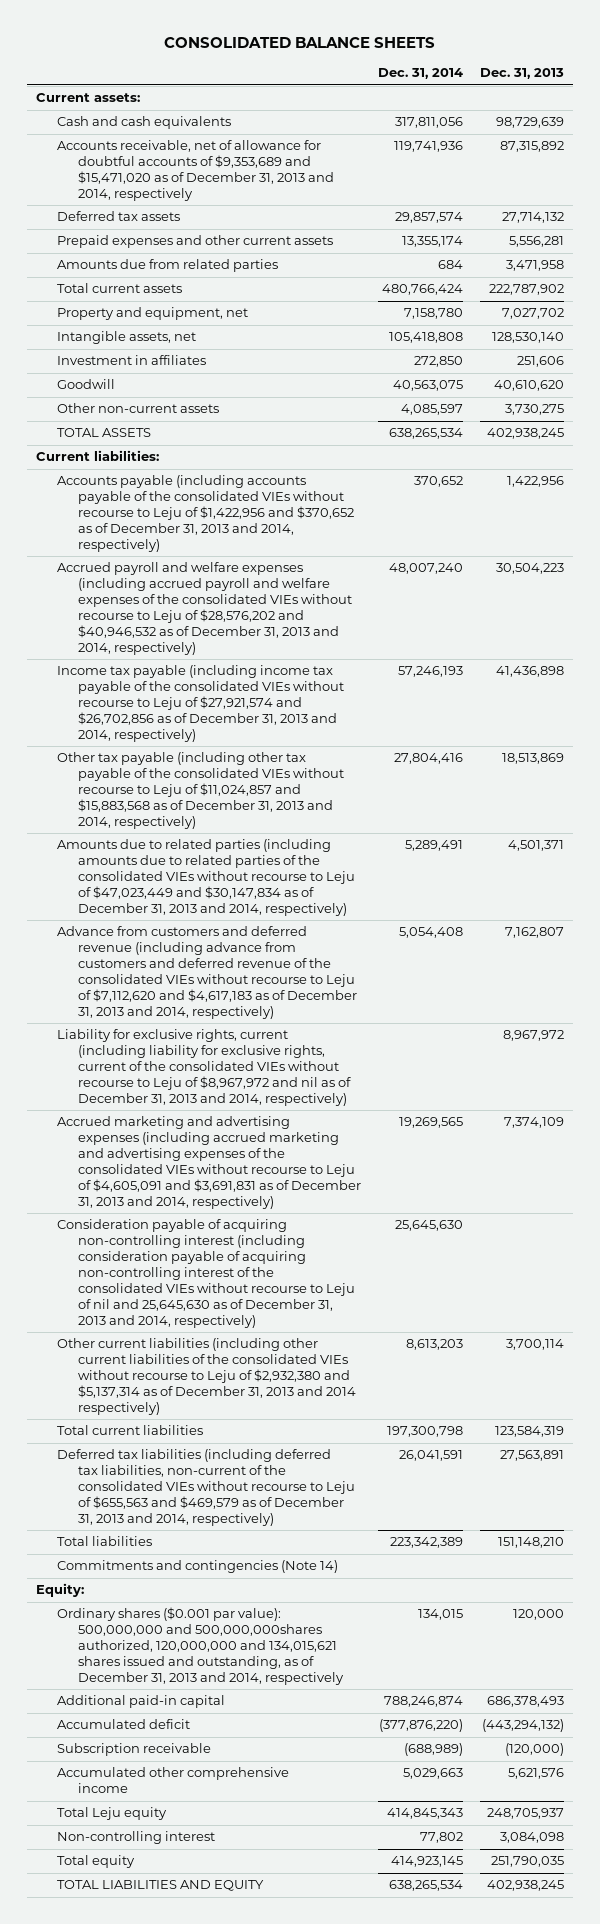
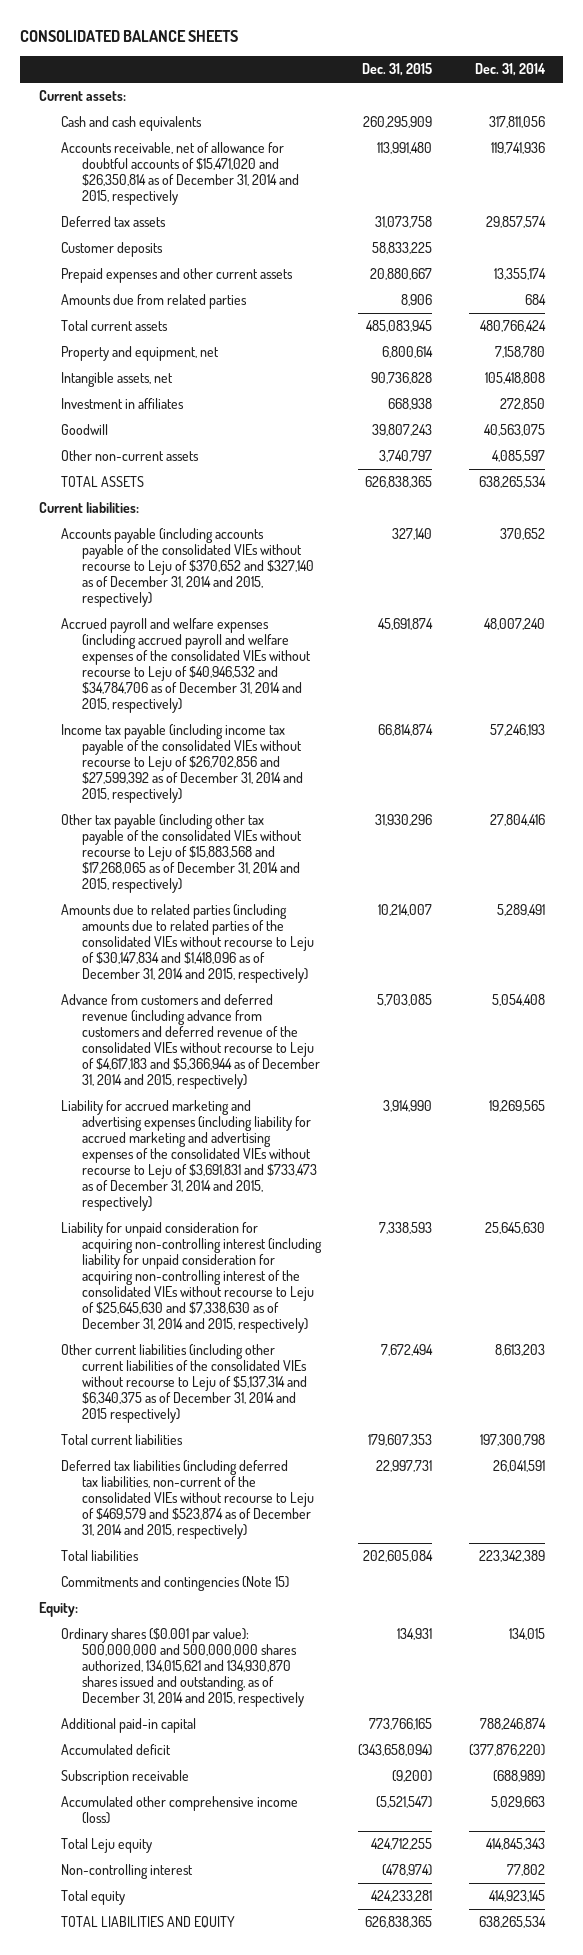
[480,68,565,80] Dec. 31, 2013 -> none
none -> [361,63,432,77] Dec. 31, 2015
[56,140,334,202] Accounts receivable, net of allowance for doubtful accounts of $9,353,689 and $15,471,020 as of December 31, 2013 and 2014, respectively -> [60,142,300,206] Accounts receivable, net of allowance for doubtful accounts of $15,471,020 and $26,350,814 as of December 31, 2014 and 2015, respectively
none -> [60,242,163,258] Customer deposits
[56,1029,351,1106] Liability for exclusive rights, current (including liability for exclusive rights, current of the consolidated VIEs without recourse to Leju of $8,967,972 and nil as of December 31, 2013 and 2014, respectively) -> none
[56,475,354,552] Accounts payable (including accounts payable of the consolidated VIEs without recourse to Leju of $1,422,956 and $370,652 as of December 31, 2013 and 2014, respectively) -> [60,528,315,608] Accounts payable (including accounts payable of the consolidated VIEs without recourse to Leju of $370,652 and $327,140 as of December 31, 2014 and 2015, respectively)
[56,562,352,655] Accrued payroll and welfare expenses (including accrued payroll and welfare expenses of the consolidated VIEs without recourse to Leju of $28,576,202 and $40,946,532 as of December 31, 2013 and 2014, respectively) -> [60,618,312,714] Accrued payroll and welfare expenses (including accrued payroll and welfare expenses of the consolidated VIEs without recourse to Leju of $40,946,532 and $34,784,706 as of December 31, 2014 and 2015, respectively)
[56,665,344,742] Income tax payable (including income tax payable of the consolidated VIEs without recourse to Leju of $27,921,574 and $26,702,856 as of December 31, 2013 and 2014, respectively) -> [60,724,304,804] Income tax payable (including income tax payable of the consolidated VIEs without recourse to Leju of $26,702,856 and $27,599,392 as of December 31, 2014 and 2015, respectively)
[56,752,344,829] Other tax payable (including other tax payable of the consolidated VIEs without recourse to Leju of $11,024,857 and $15,883,568 as of December 31, 2013 and 2014, respectively) -> [60,814,303,894] Other tax payable (including other tax payable of the consolidated VIEs without recourse to Leju of $15,883,568 and $17,268,065 as of December 31, 2014 and 2015, respectively)
[56,839,355,916] Amounts due to related parties (including amounts due to related parties of the consolidated VIEs without recourse to Leju of $47,023,449 and $30,147,834 as of December 31, 2013 and 2014, respectively) -> [60,904,315,984] Amounts due to related parties (including amounts due to related parties of the consolidated VIEs without recourse to Leju of $30,147,834 and $1,418,096 as of December 31, 2014 and 2015, respectively)
[56,926,357,1019] Advance from customers and deferred revenue (including advance from customers and deferred revenue of the consolidated VIEs without recourse to Leju of $7,112,620 and $4,617,183 as of December 31, 2013 and 2014, respectively) -> [60,994,321,1090] Advance from customers and deferred revenue (including advance from customers and deferred revenue of the consolidated VIEs without recourse to Leju of $4,617,183 and $5,366,944 as of December 31, 2014 and 2015, respectively)
[56,1116,361,1209] Accrued marketing and advertising expenses (including accrued marketing and advertising expenses of the consolidated VIEs without recourse to Leju of $4,605,091 and $3,691,831 as of December 31, 2013 and 2014, respectively) -> [60,1100,318,1212] Liability for accrued marketing and advertising expenses (including liability for accrued marketing and advertising expenses of the consolidated VIEs without recourse to Leju of $3,691,831 and $733,473 as of December 31, 2014 and 2015, respectively)
[56,1219,355,1328] Consideration payable of acquiring non-controlling interest (including consideration payable of acquiring non-controlling interest of the consolidated VIEs without recourse to Leju of nil and 25,645,630 as of December 31, 2013 and 2014, respectively) -> [60,1222,323,1334] Liability for unpaid consideration for acquiring non-controlling interest (including liability for unpaid consideration for acquiring non-controlling interest of the consolidated VIEs without recourse to Leju of $25,645,630 and $7,338,630 as of December 31, 2014 and 2015, respectively)
[56,1338,356,1415] Other current liabilities (including other current liabilities of the consolidated VIEs without recourse to Leju of $2,932,380 and $5,137,314 as of December 31, 2013 and 2014 respectively) -> [60,1344,308,1424] Other current liabilities (including other current liabilities of the consolidated VIEs without recourse to Leju of $5,137,314 and $6,340,375 as of December 31, 2014 and 2015 respectively)
[56,1449,355,1526] Deferred tax liabilities (including deferred tax liabilities, non-current of the consolidated VIEs without recourse to Leju of $655,563 and $469,579 as of December 31, 2013 and 2014, respectively) -> [60,1460,315,1540] Deferred tax liabilities (including deferred tax liabilities, non-current of the consolidated VIEs without recourse to Leju of $469,579 and $523,874 as of December 31, 2014 and 2015, respectively)
[56,1560,338,1574] Commitments and contingencies (Note 14) -> [60,1576,289,1592] Commitments and contingencies (Note 15)
[56,1607,344,1685] Ordinary shares ($0.001 par value): 500,000,000 and 500,000,000shares authorized, 120,000,000 and 134,015,621 shares issued and outstanding, as of December 31, 2013 and 2014, respectively -> [60,1628,305,1708] Ordinary shares ($0.001 par value): 500,000,000 and 500,000,000 shares authorized, 134,015,621 and 134,930,870 shares issued and outstanding, as of December 31, 2014 and 2015, respectively
[56,1767,289,1794] Accumulated other comprehensive income -> [60,1796,298,1825] Accumulated other comprehensive income (loss)

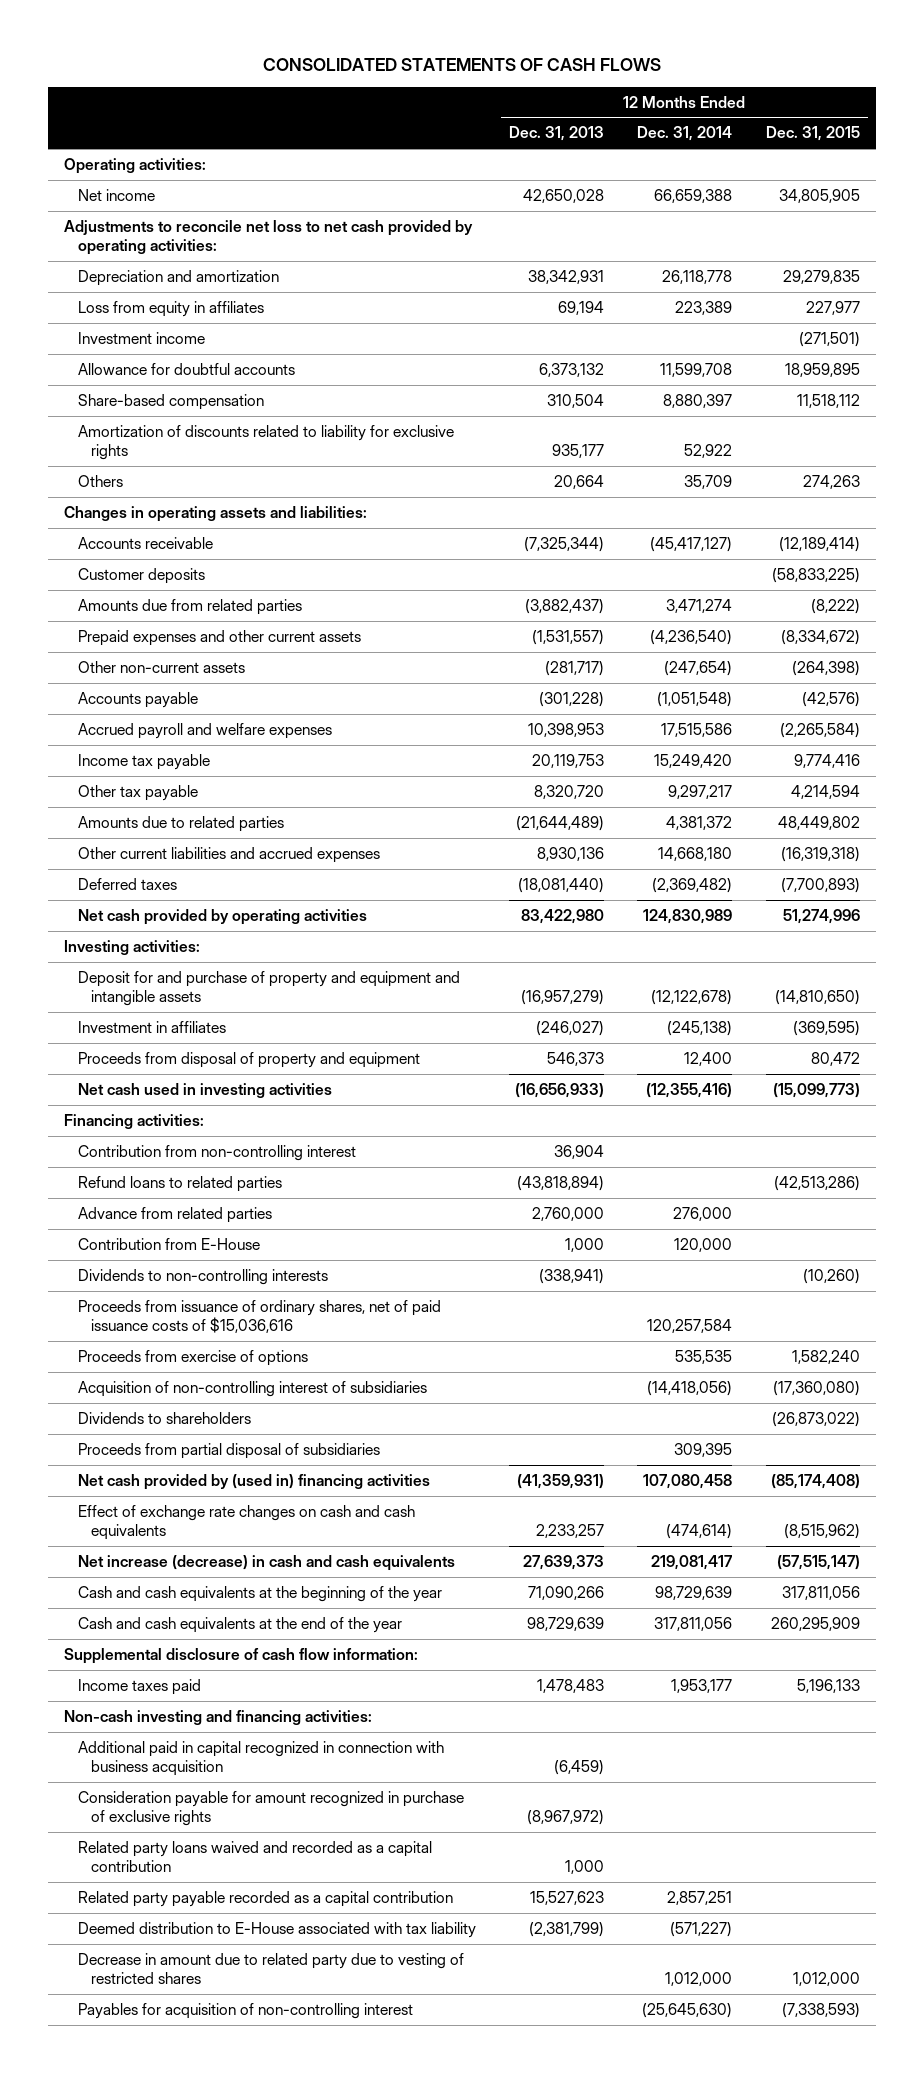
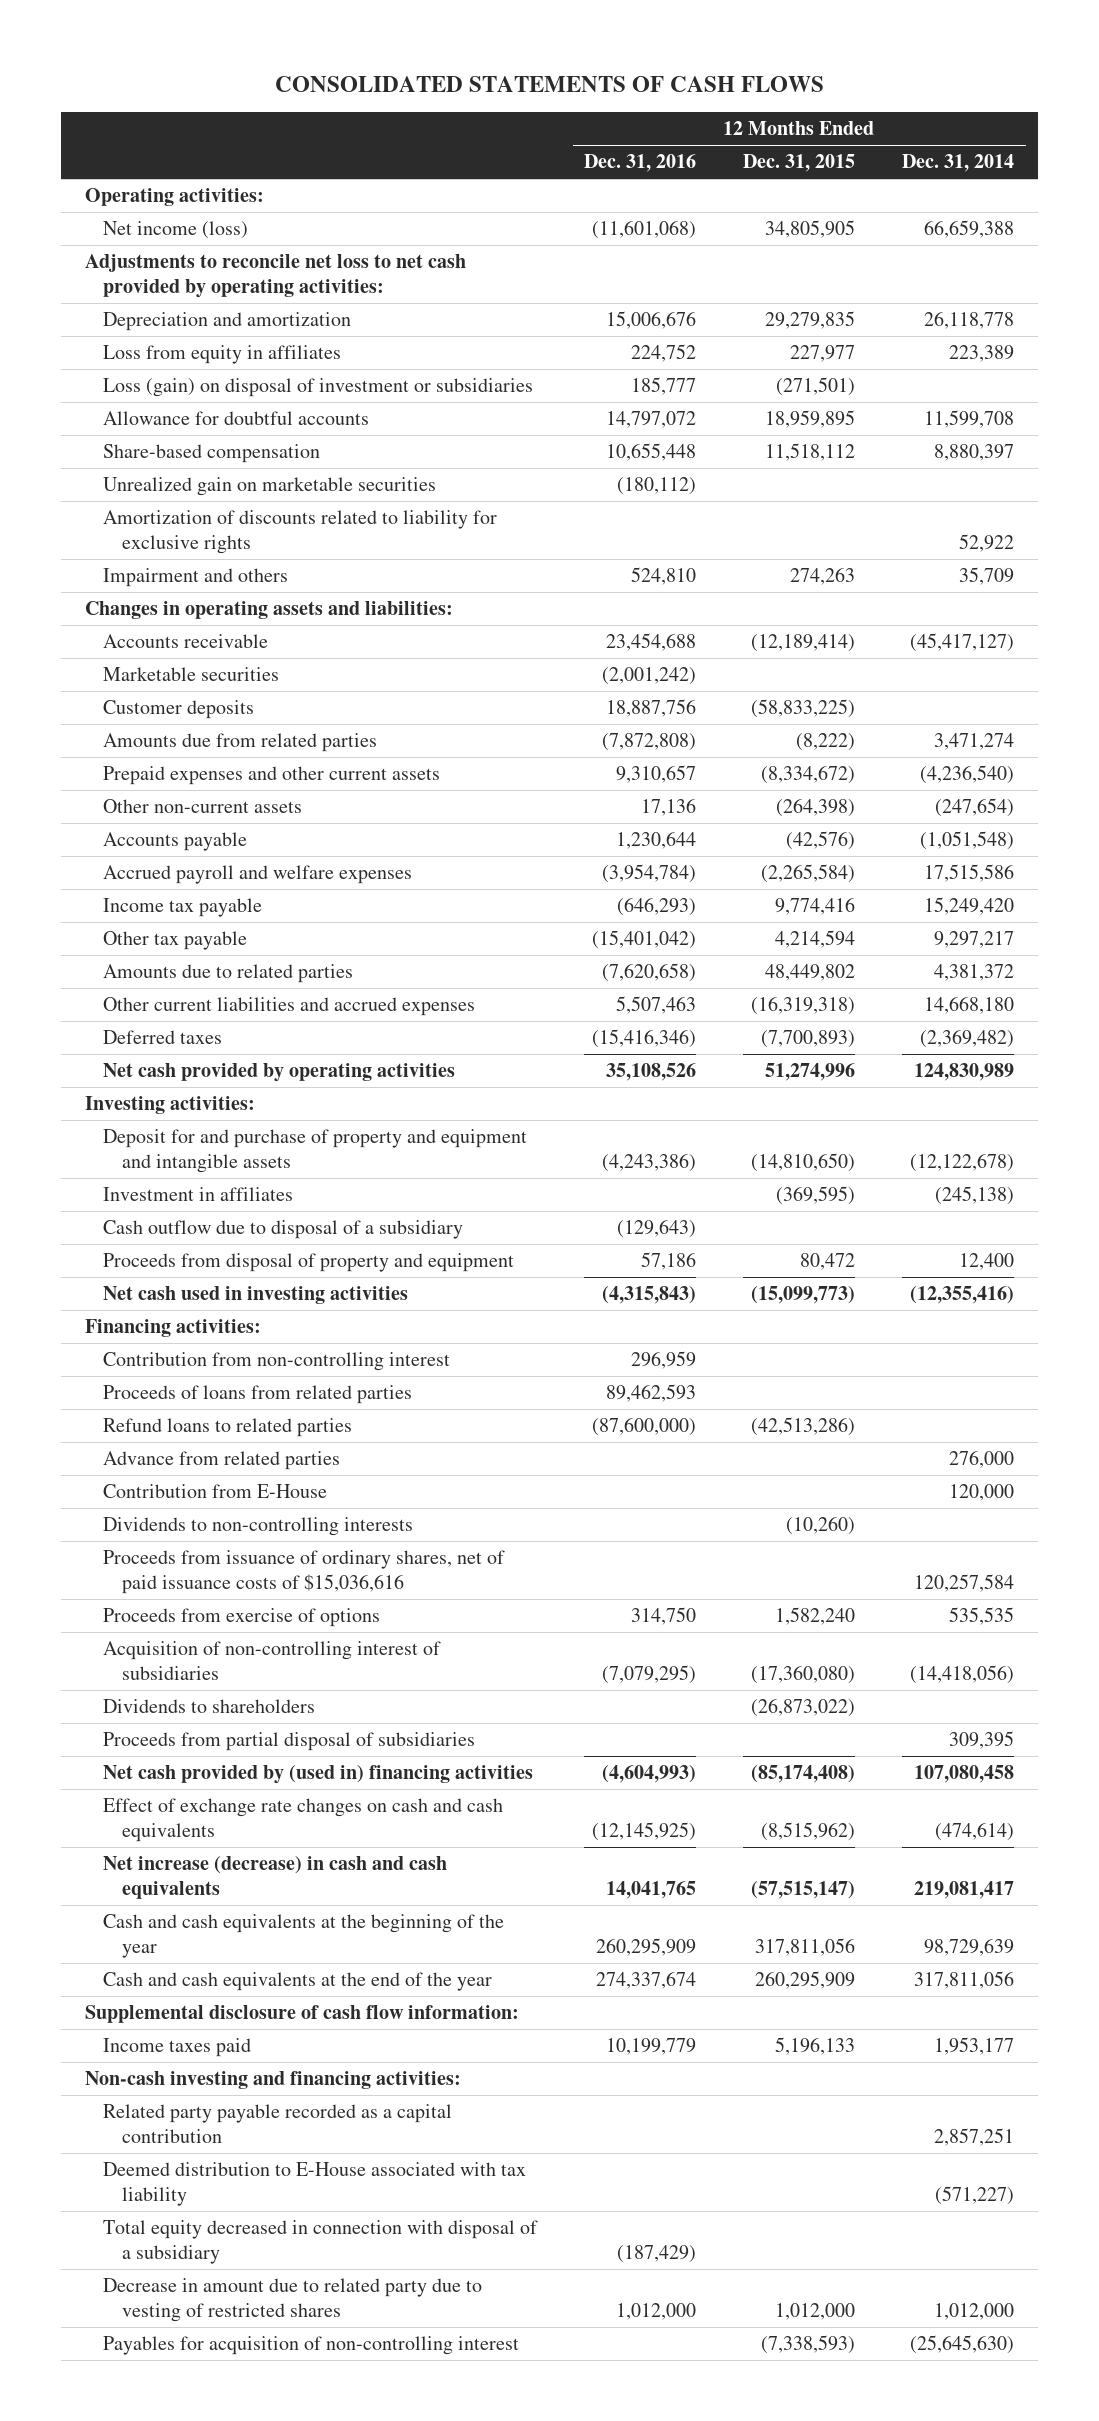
[509,126,605,142] Dec. 31, 2013 -> none
none -> [584,154,697,173] Dec. 31, 2016
[77,188,155,201] Net income -> [103,221,249,240] Net income (loss)
[77,331,205,344] Investment income -> [103,378,534,398] Loss (gain) on disposal of investment or subsidiaries
none -> [103,477,437,497] Unrealized gain on marketable securities
[77,474,123,487] Others -> [103,568,289,588] Impairment and others
none -> [103,667,280,682] Marketable securities
none -> [103,1220,464,1240] Cash outflow due to disposal of a subsidiary
none -> [103,1385,413,1405] Proceeds of loans from related parties
[77,1740,444,1777] Additional paid in capital recognized in connection with business acquisition -> none
[77,1790,464,1827] Consideration payable for amount recognized in purchase of exclusive rights -> none
[77,1840,432,1873] Related party loans waived and recorded as a capital contribution -> none
none -> [103,2220,539,2264] Total equity decreased in connection with disposal of a subsidiary

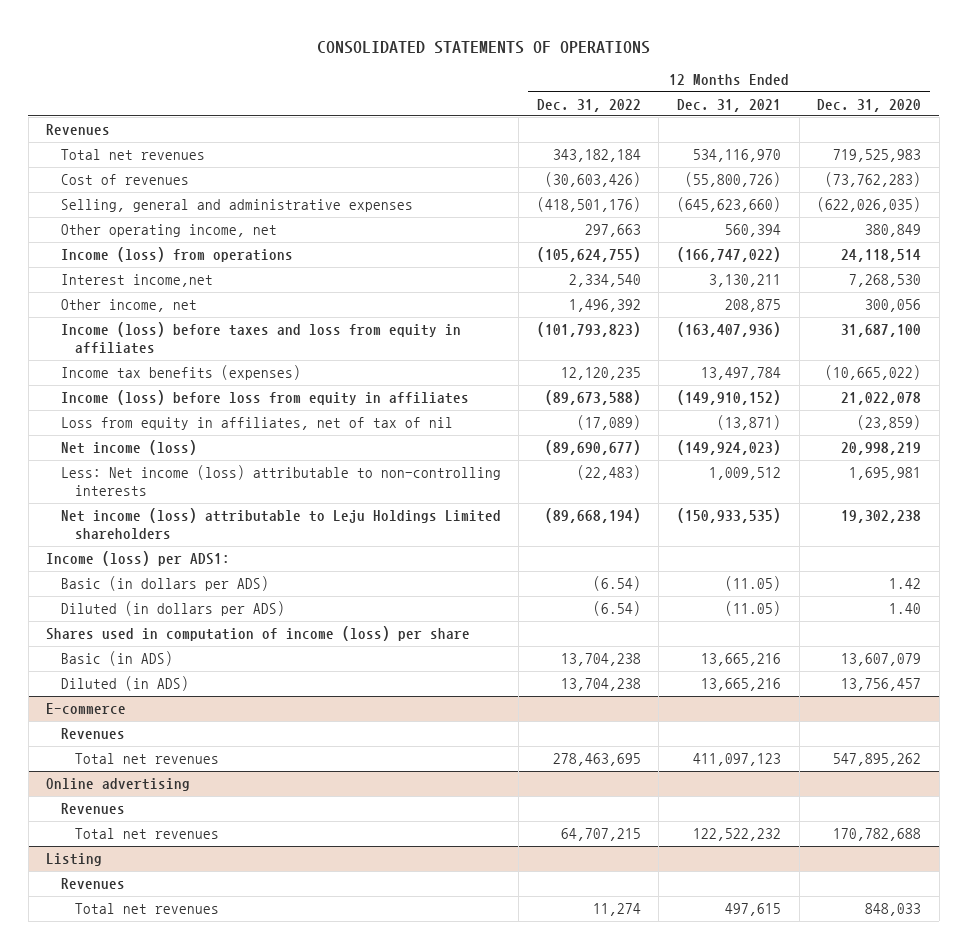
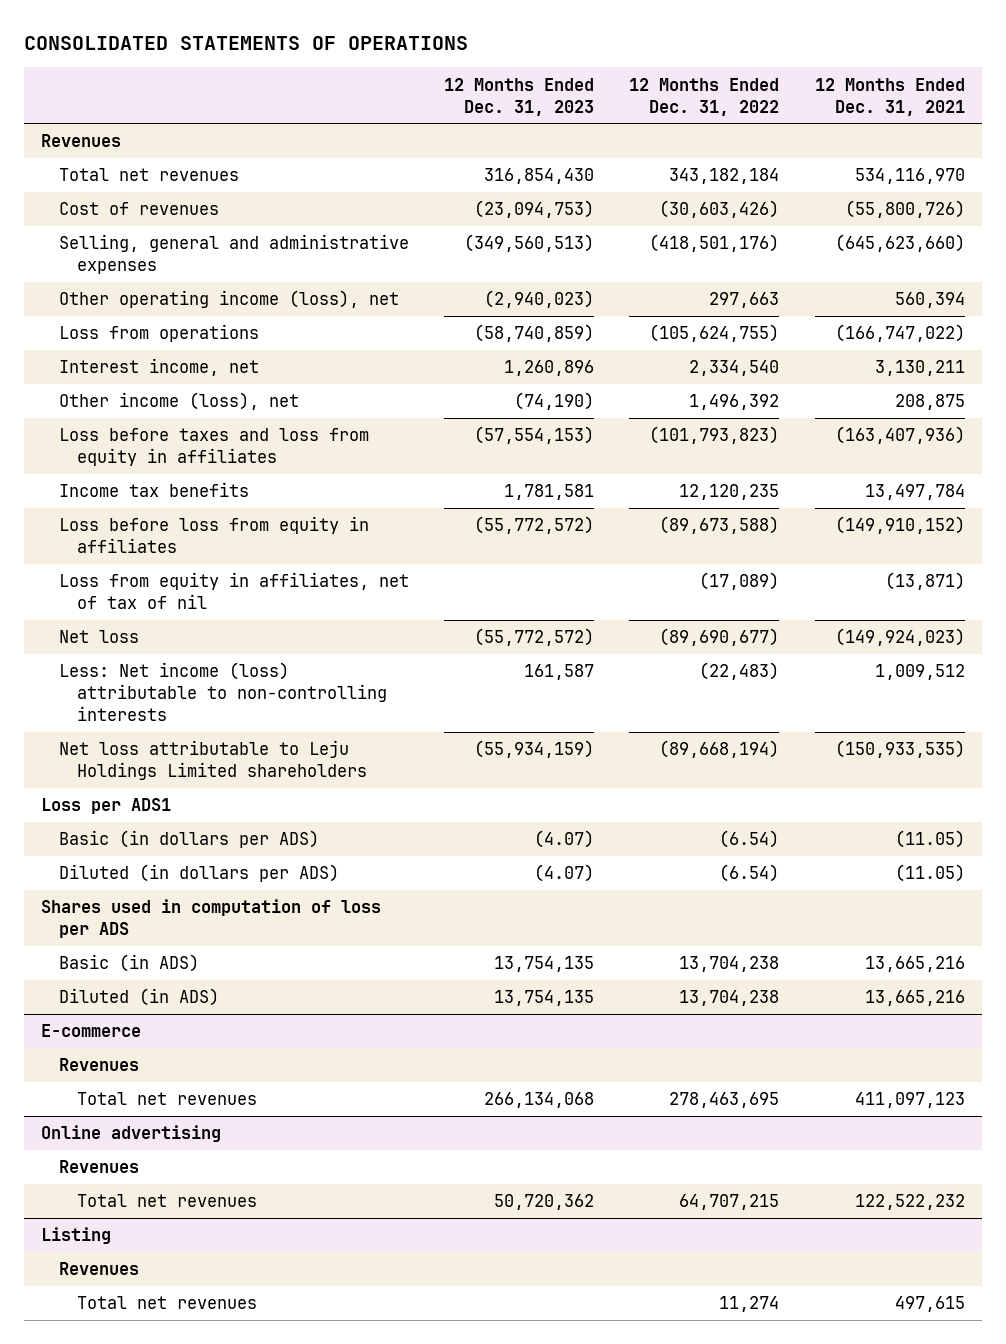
[817,98,922,112] Dec. 31, 2020 -> none
none -> [444,77,595,116] 12 Months Ended Dec. 31, 2023
[60,224,277,238] Other operating income, net -> [59,290,400,309] Other operating income (loss), net
[60,247,293,263] Income (loss) from operations -> [59,324,260,343] Loss from operations
[60,274,213,288] Interest income,net -> [59,358,260,377] Interest income, net
[60,299,197,313] Other income, net -> [59,392,300,411] Other income (loss), net
[60,322,461,355] Income (loss) before taxes and loss from equity in affiliates -> [59,428,370,467] Loss before taxes and loss from equity in affiliates
[60,365,301,381] Income tax benefits (expenses) -> [59,482,250,498] Income tax benefits
[60,390,469,406] Income (loss) before loss from equity in affiliates -> [59,516,370,554] Loss before loss from equity in affiliates
[60,440,197,456] Net income (loss) -> [59,630,140,644] Net loss
[60,508,501,540] Net income (loss) attributable to Leju Holdings Limited shareholders -> [59,740,367,781] Net loss attributable to Leju Holdings Limited shareholders
[46,551,231,567] Income (loss) per ADS1: -> [41,798,172,815] Loss per ADS1
[46,626,471,642] Shares used in computation of income (loss) per share -> [41,899,382,939] Shares used in computation of loss per ADS

